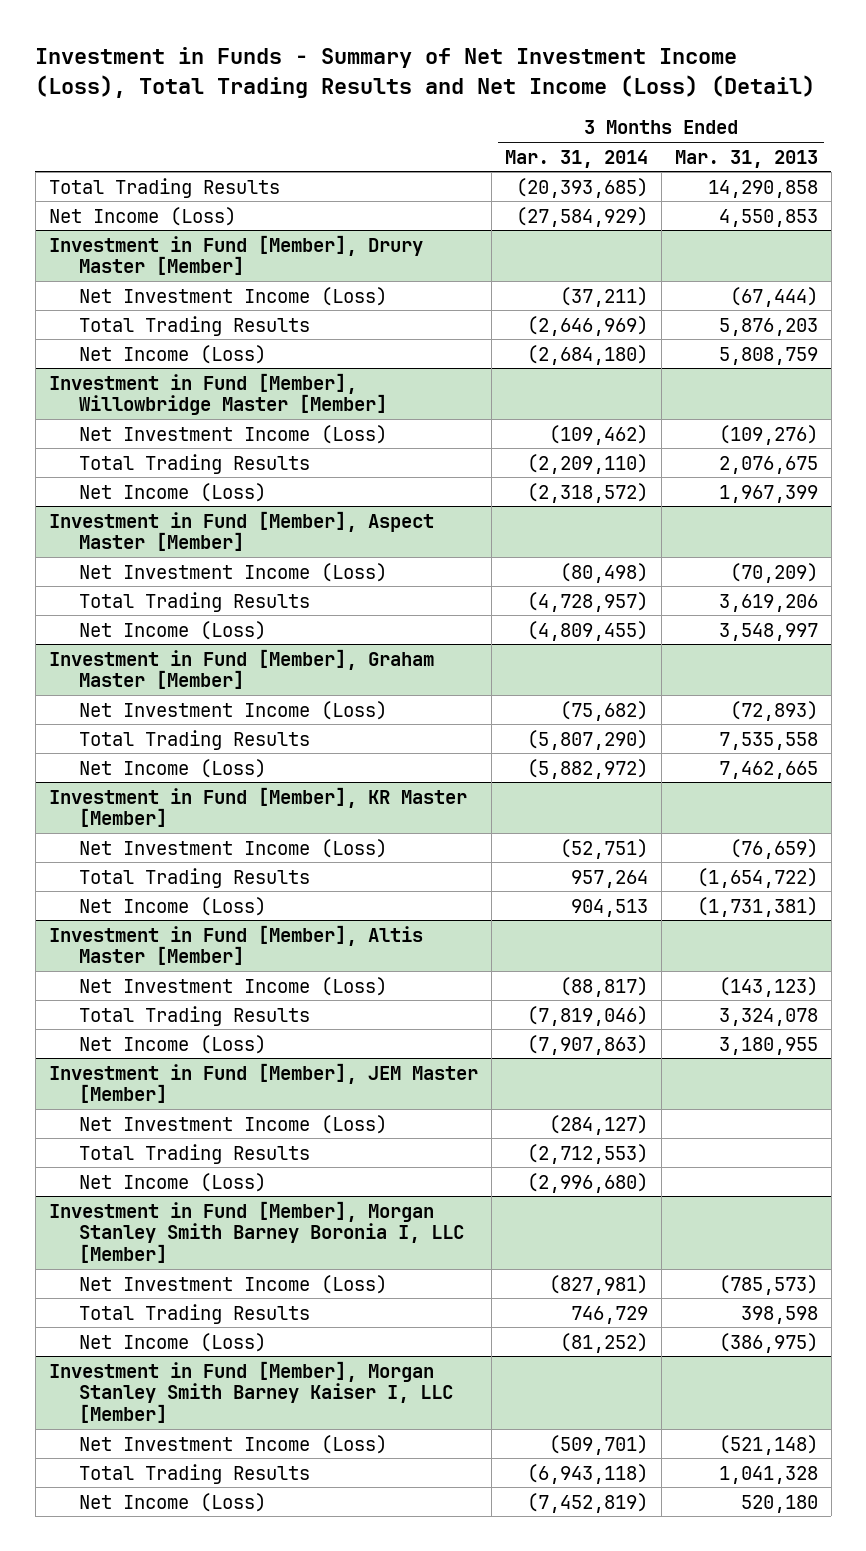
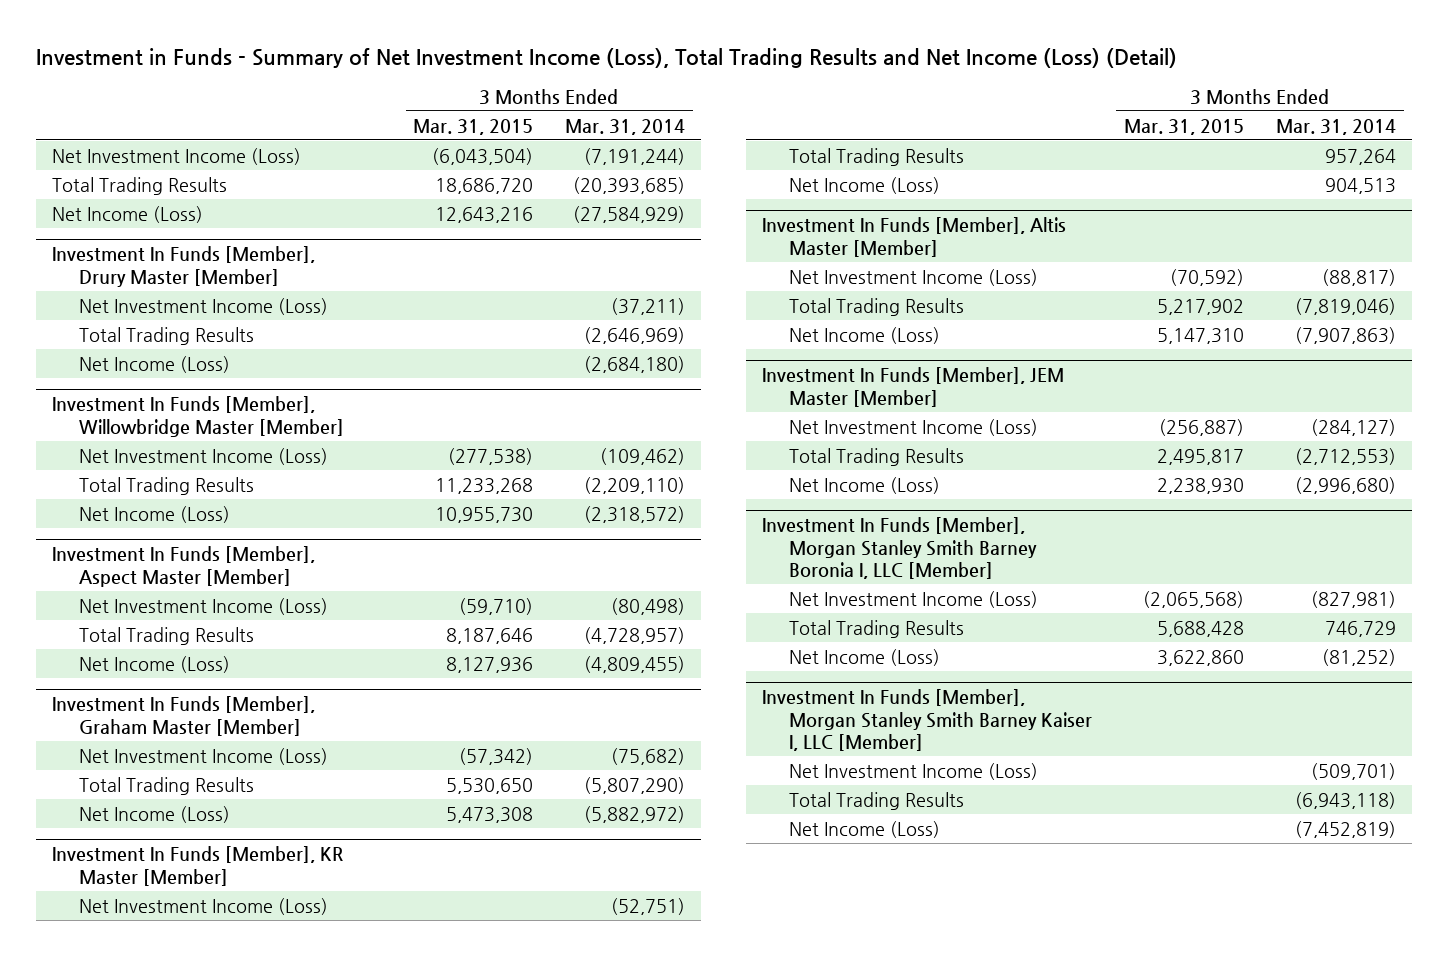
[674,149,818,168] Mar. 31, 2013 -> none
none -> [413,118,534,135] Mar. 31, 2015
none -> [51,147,301,165] Net Investment Income (Loss)
[48,234,423,276] Investment in Fund [Member], Drury Master [Member] -> [51,246,315,287] Investment In Funds [Member], Drury Master [Member]
[48,372,387,416] Investment in Fund [Member], Willowbridge Master [Member] -> [51,396,344,437] Investment In Funds [Member], Willowbridge Master [Member]
[48,510,434,552] Investment in Fund [Member], Aspect Master [Member] -> [51,546,315,587] Investment In Funds [Member], Aspect Master [Member]
[48,648,434,690] Investment in Fund [Member], Graham Master [Member] -> [51,696,315,736] Investment In Funds [Member], Graham Master [Member]
[48,786,467,828] Investment in Fund [Member], KR Master [Member] -> [51,846,343,886] Investment In Funds [Member], KR Master [Member]
[48,924,423,966] Investment in Fund [Member], Altis Master [Member] -> [762,217,1067,257] Investment In Funds [Member], Altis Master [Member]
[48,1062,478,1104] Investment in Fund [Member], JEM Master [Member] -> [762,367,1065,407] Investment In Funds [Member], JEM Master [Member]
[48,1200,464,1264] Investment in Fund [Member], Morgan Stanley Smith Barney Boronia I, LLC [Member] -> [762,517,1038,580] Investment In Funds [Member], Morgan Stanley Smith Barney Boronia I, LLC [Member]
[48,1360,453,1424] Investment in Fund [Member], Morgan Stanley Smith Barney Kaiser I, LLC [Member] -> [762,689,1093,752] Investment In Funds [Member], Morgan Stanley Smith Barney Kaiser I, LLC [Member]

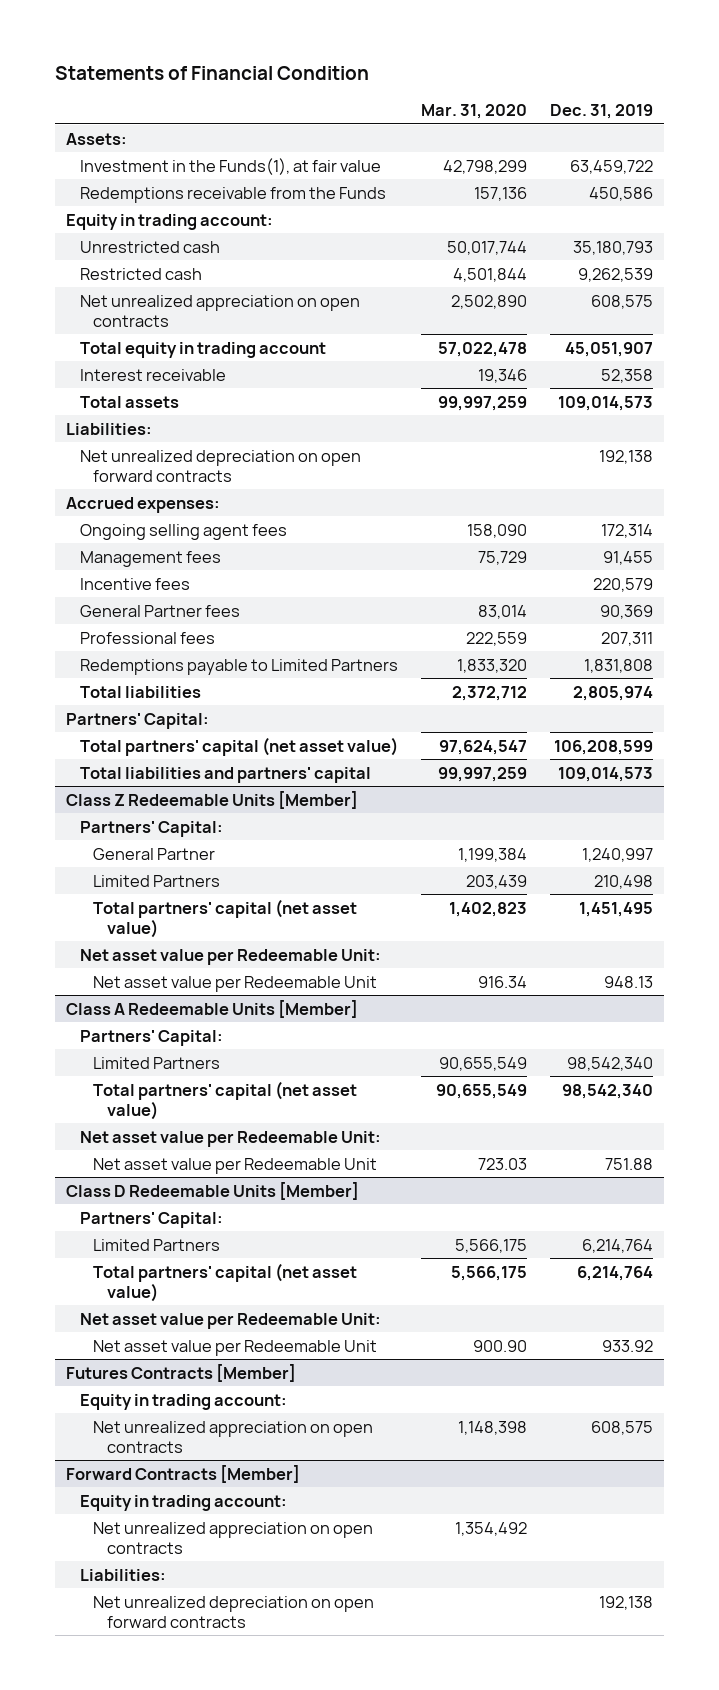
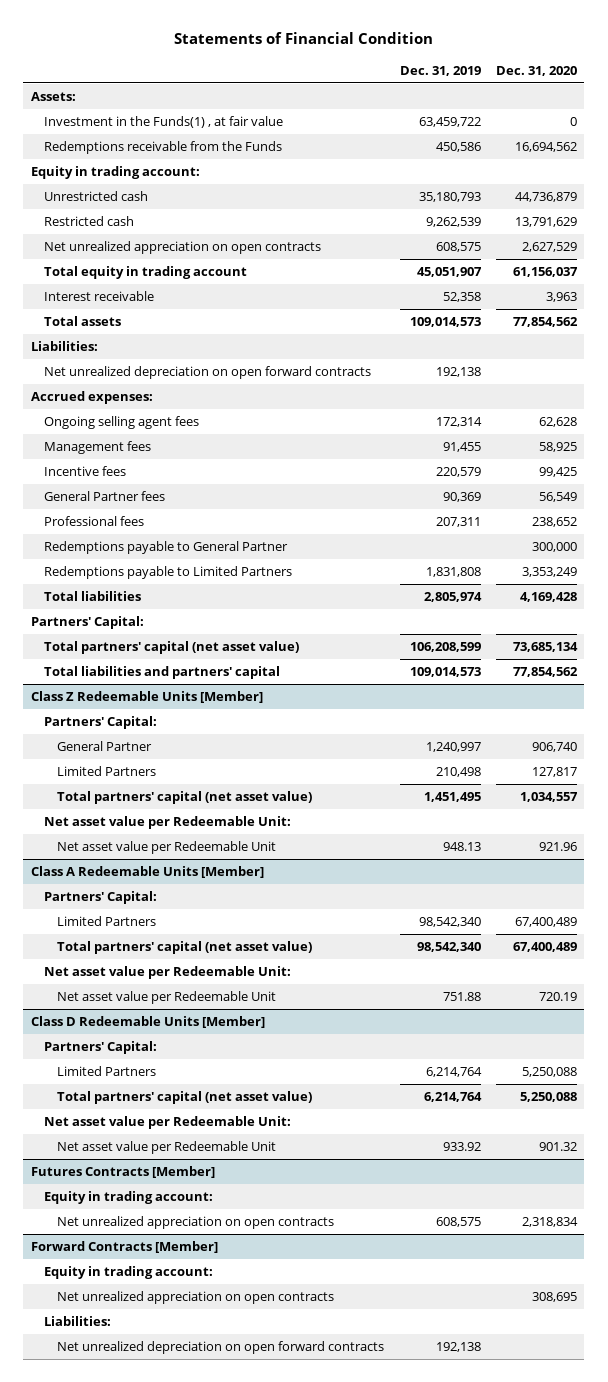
[420,104,527,120] Mar. 31, 2020 -> none
none -> [495,65,577,76] Dec. 31, 2020
[79,157,381,175] Investment in the Funds(1), at fair value -> [44,116,284,129] Investment in the Funds(1) , at fair value
none -> [44,541,289,555] Redemptions payable to General Partner

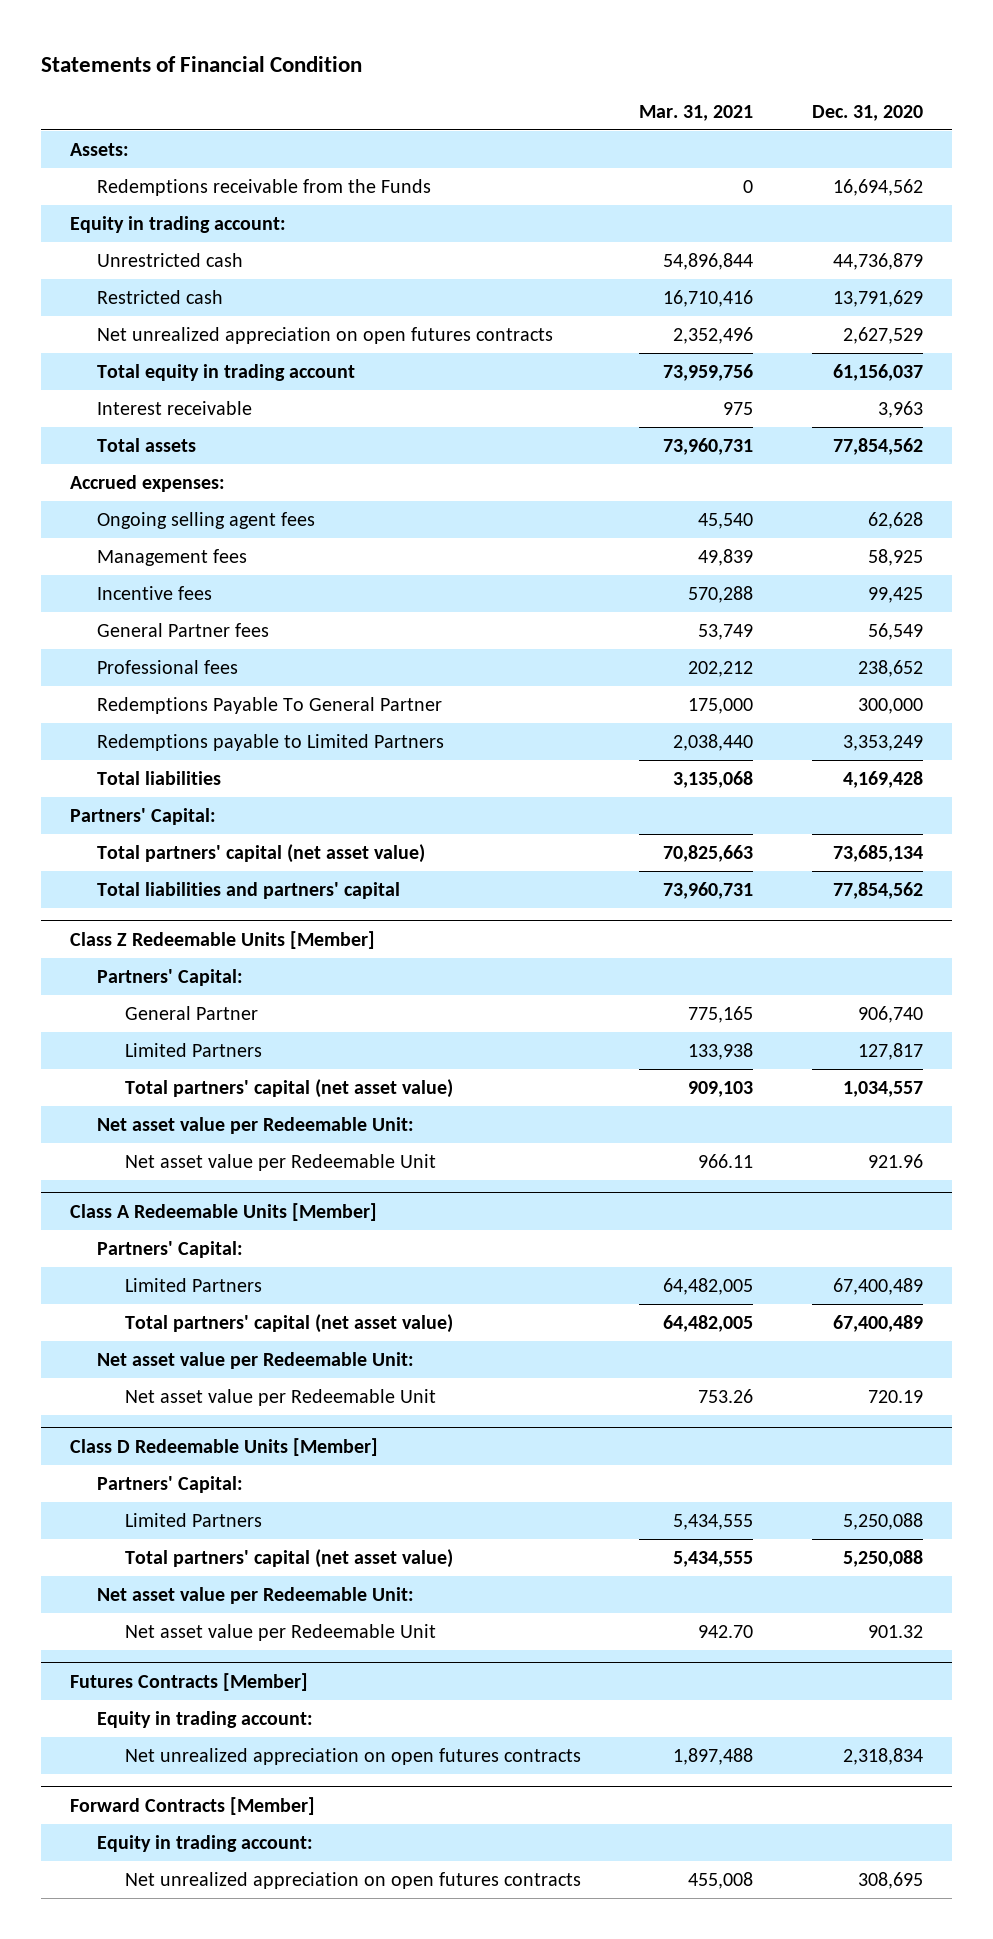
[399,65,481,76] Dec. 31, 2019 -> none
none -> [639,104,754,121] Mar. 31, 2021
[44,116,284,129] Investment in the Funds(1) , at fair value -> none
[44,241,322,255] Net unrealized appreciation on open contracts -> [97,327,554,345] Net unrealized appreciation on open futures contracts
[31,341,99,352] Liabilities: -> none
[44,366,372,380] Net unrealized depreciation on open forward contracts -> none
[44,541,289,555] Redemptions payable to General Partner -> [97,697,443,715] Redemptions Payable To General Partner
[57,1216,335,1230] Net unrealized appreciation on open contracts -> [124,1748,581,1766] Net unrealized appreciation on open futures contracts
[44,1316,112,1327] Liabilities: -> none
[57,1341,385,1355] Net unrealized depreciation on open forward contracts -> none
[57,1291,335,1305] Net unrealized appreciation on open contracts -> [124,1872,581,1890] Net unrealized appreciation on open futures contracts

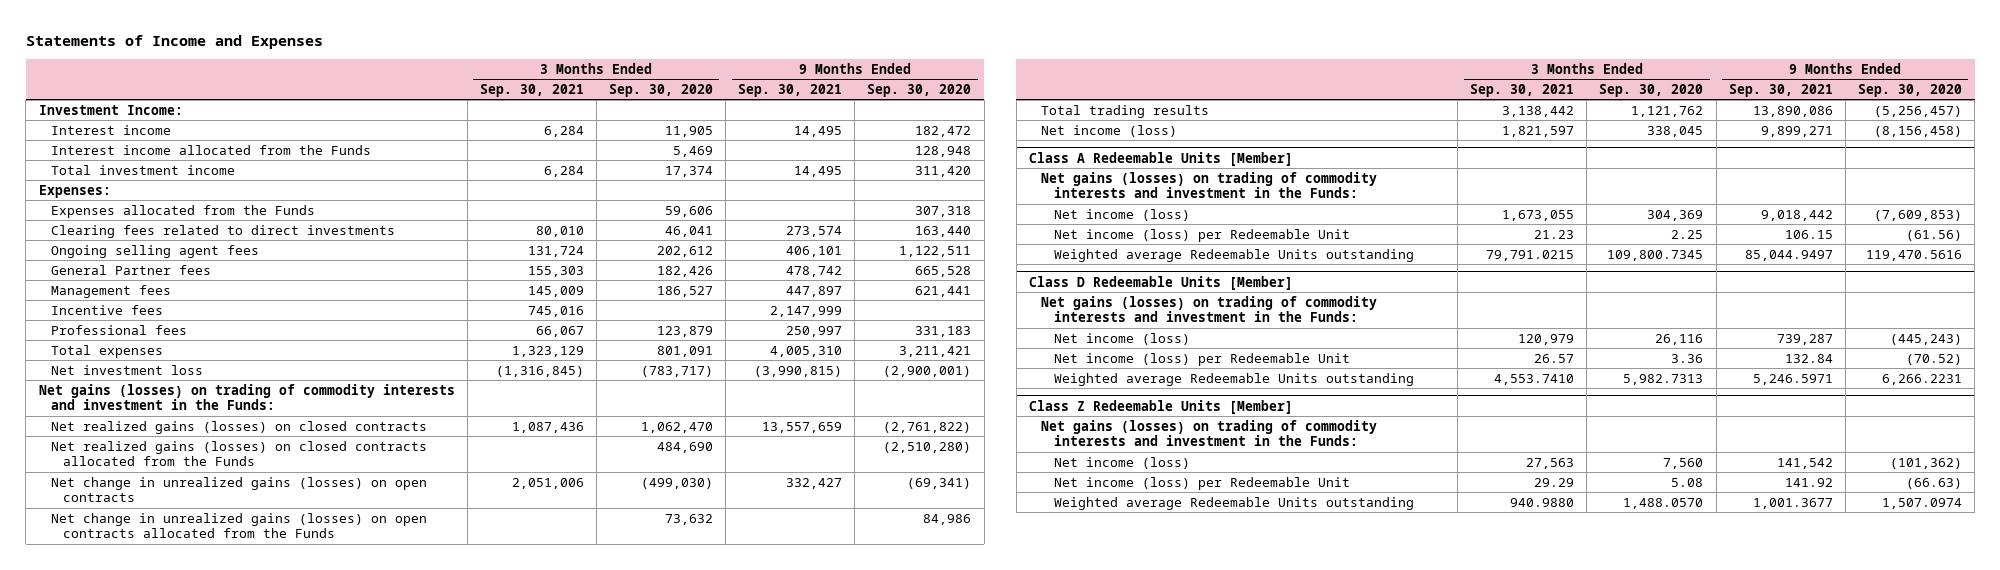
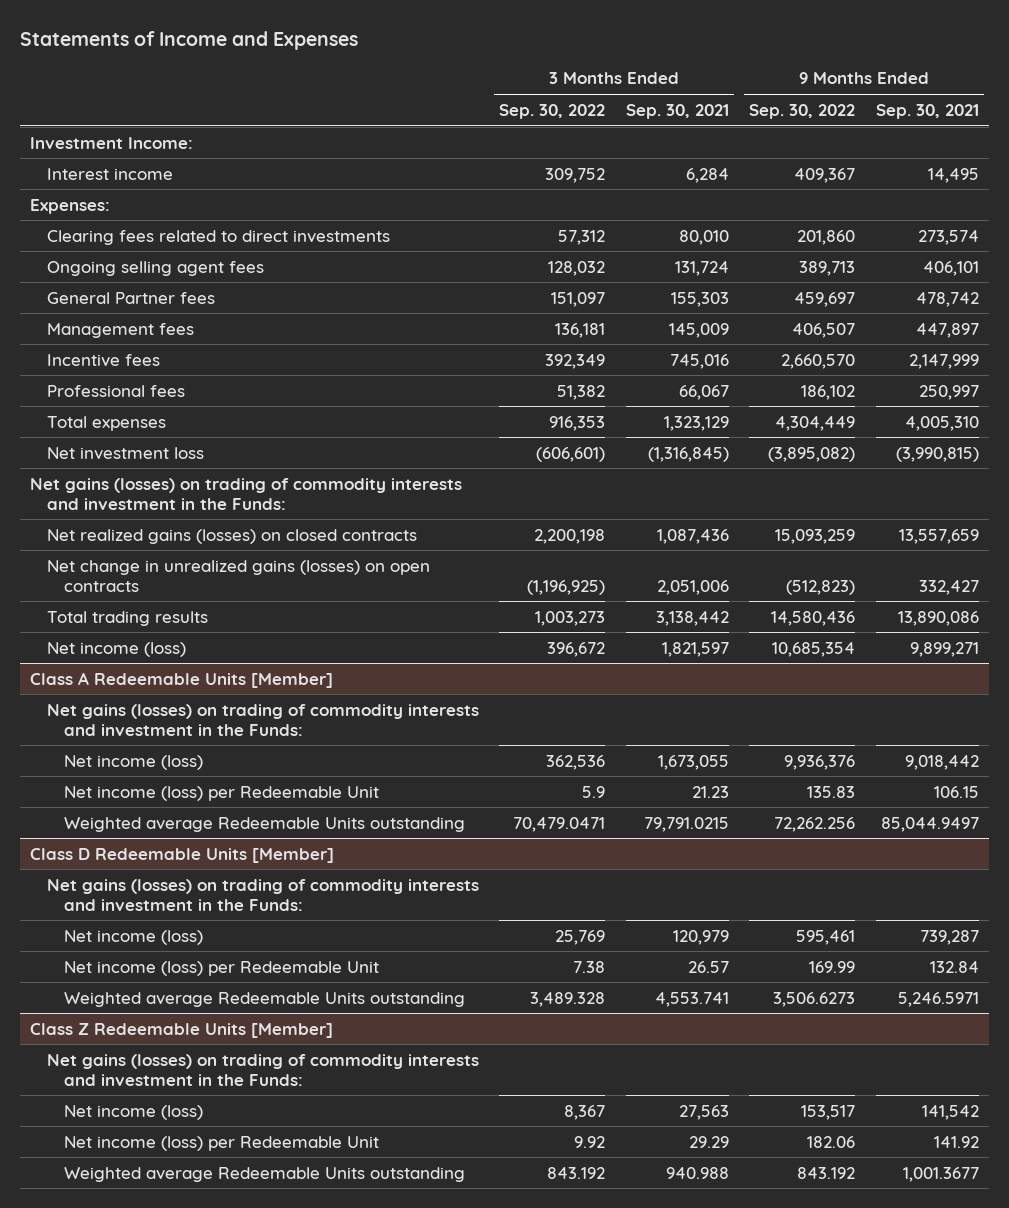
[608,83,713,97] Sep. 30, 2020 -> none
[867,83,972,97] Sep. 30, 2020 -> none
none -> [499,103,606,119] Sep. 30, 2022
none -> [749,103,856,119] Sep. 30, 2022
[50,144,371,155] Interest income allocated from the Funds -> none
[50,164,235,175] Total investment income -> none
[50,204,315,218] Expenses allocated from the Funds -> none
[50,440,427,467] Net realized gains (losses) on closed contracts allocated from the Funds -> none
[50,512,427,539] Net change in unrealized gains (losses) on open contracts allocated from the Funds -> none
[1494,373,1575,385] 4,553.7410 -> [654,991,729,1007] 4,553.741
[1510,497,1575,507] 940.9880 -> [665,1166,729,1179] 940.988

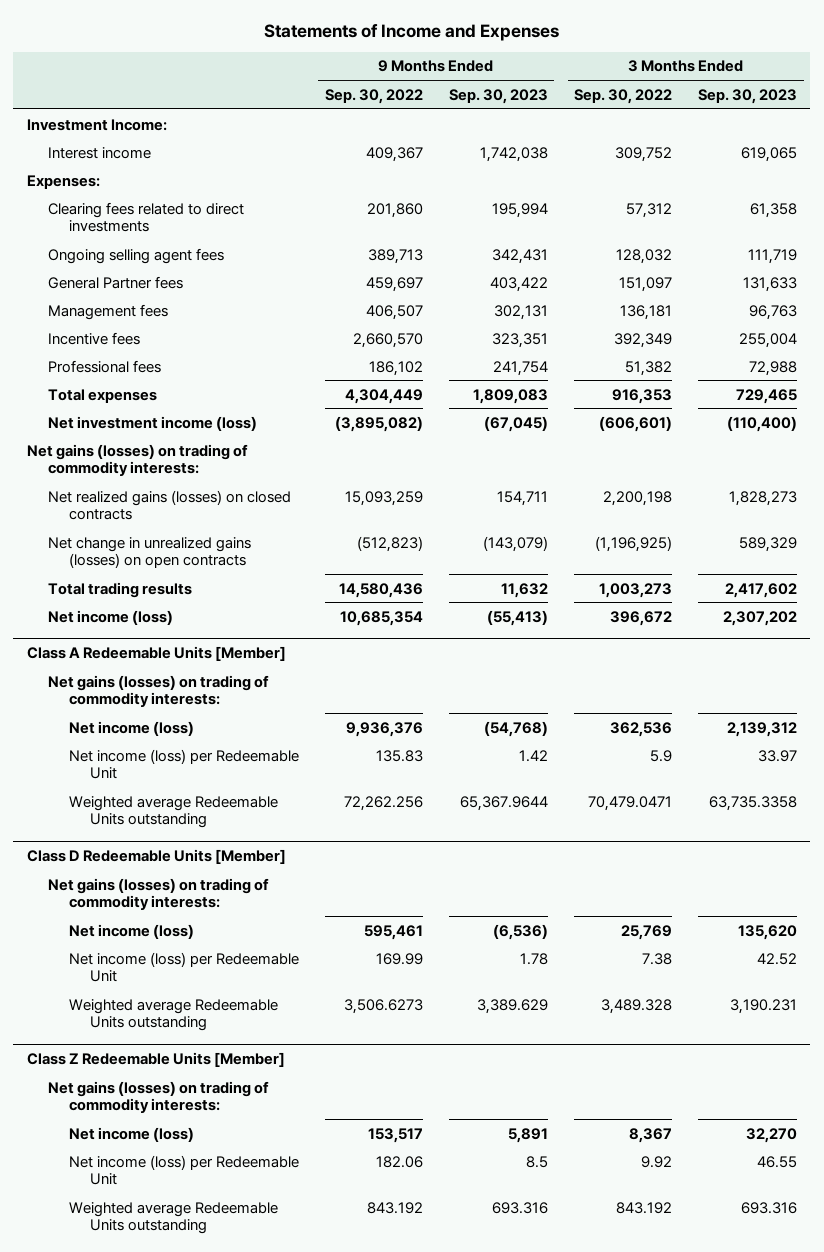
[625,103,729,119] Sep. 30, 2021 -> none
[875,103,979,119] Sep. 30, 2021 -> none
none -> [448,88,548,104] Sep. 30, 2023
none -> [698,88,798,104] Sep. 30, 2023
[47,446,205,460] Net investment loss -> [47,415,257,431] Net investment income (loss)
[29,477,462,510] Net gains (losses) on trading of commodity interests and investment in the Funds: -> [26,443,248,477] Net gains (losses) on trading of commodity interests:
[47,703,480,736] Net gains (losses) on trading of commodity interests and investment in the Funds: -> [47,674,269,708] Net gains (losses) on trading of commodity interests:
[47,878,480,911] Net gains (losses) on trading of commodity interests and investment in the Funds: -> [47,877,269,911] Net gains (losses) on trading of commodity interests:
[47,1053,480,1086] Net gains (losses) on trading of commodity interests and investment in the Funds: -> [47,1080,269,1114] Net gains (losses) on trading of commodity interests:

